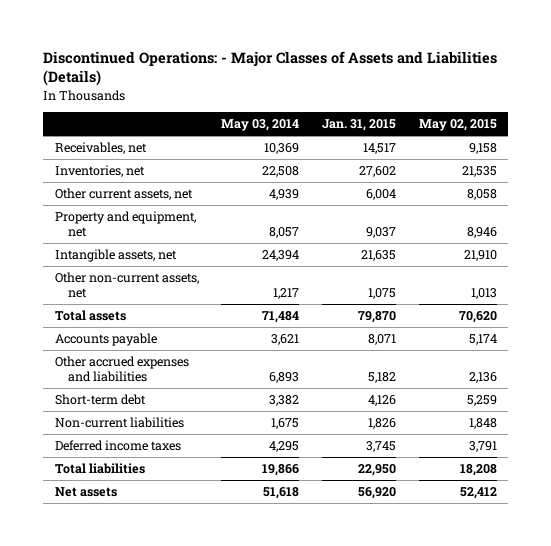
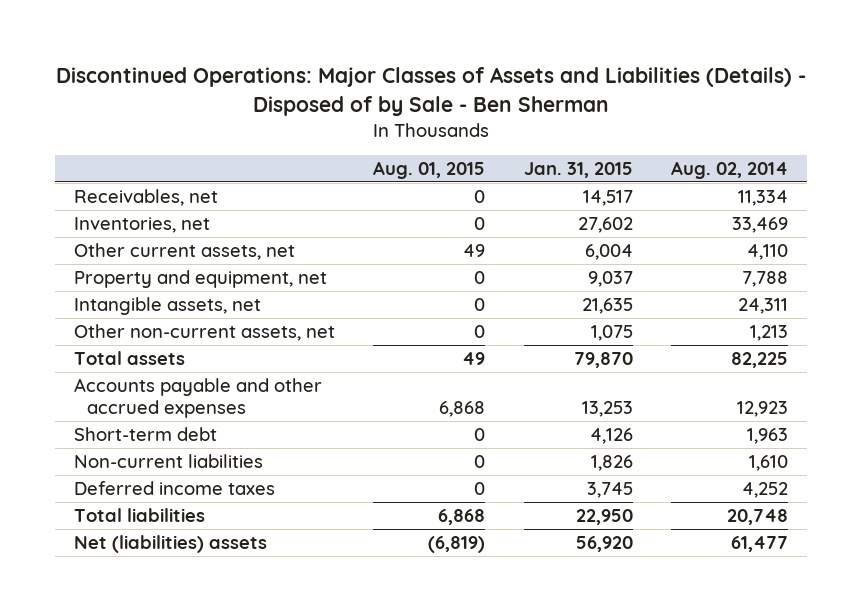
[43,50,498,87] Discontinued Operations: - Major Classes of Assets and Liabilities (Details) -> [56,67,807,116] Discontinued Operations: Major Classes of Assets and Liabilities (Details) - Disposed of by Sale - Ben Sherman
[221,119,300,132] May 03, 2014 -> none
[418,119,497,132] May 02, 2015 -> none
none -> [373,160,486,179] Aug. 01, 2015
none -> [671,160,789,179] Aug. 02, 2014
[54,355,189,383] Other accrued expenses and liabilities -> none
[54,332,157,346] Accounts payable -> [73,377,322,419] Accounts payable and other accrued expenses
[368,333,397,345] 8,071 -> [581,401,633,418] 13,253
[54,486,117,497] Net assets -> [73,534,267,553] Net (liabilities) assets

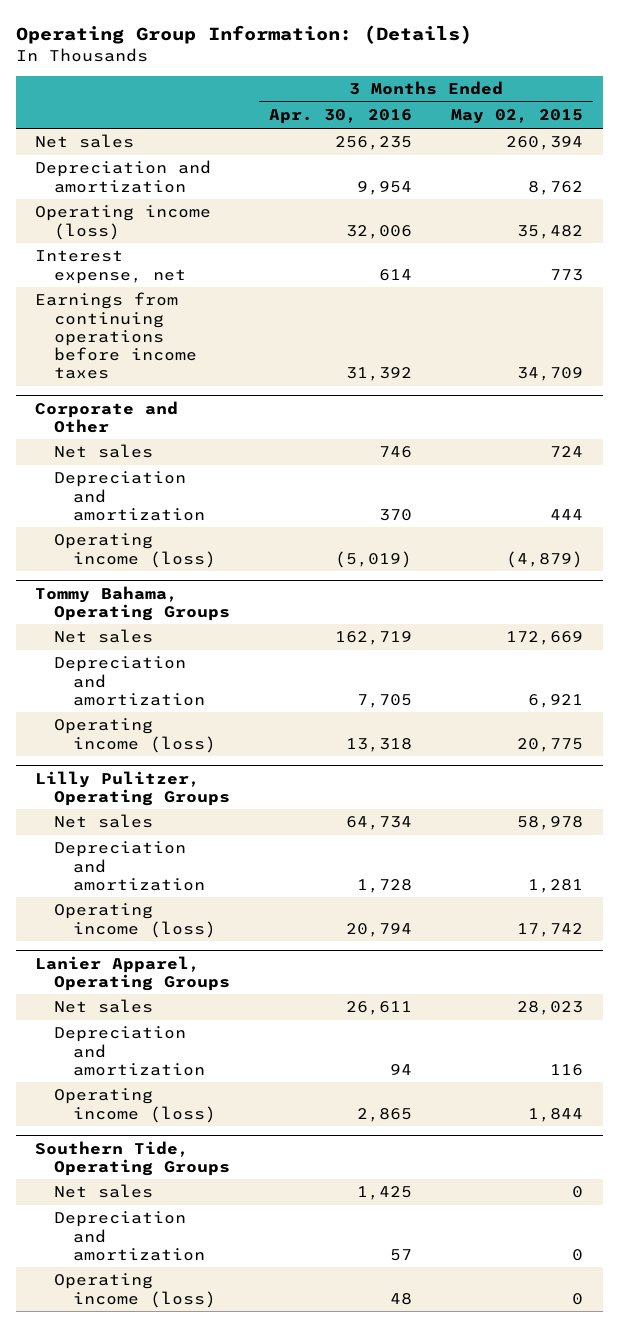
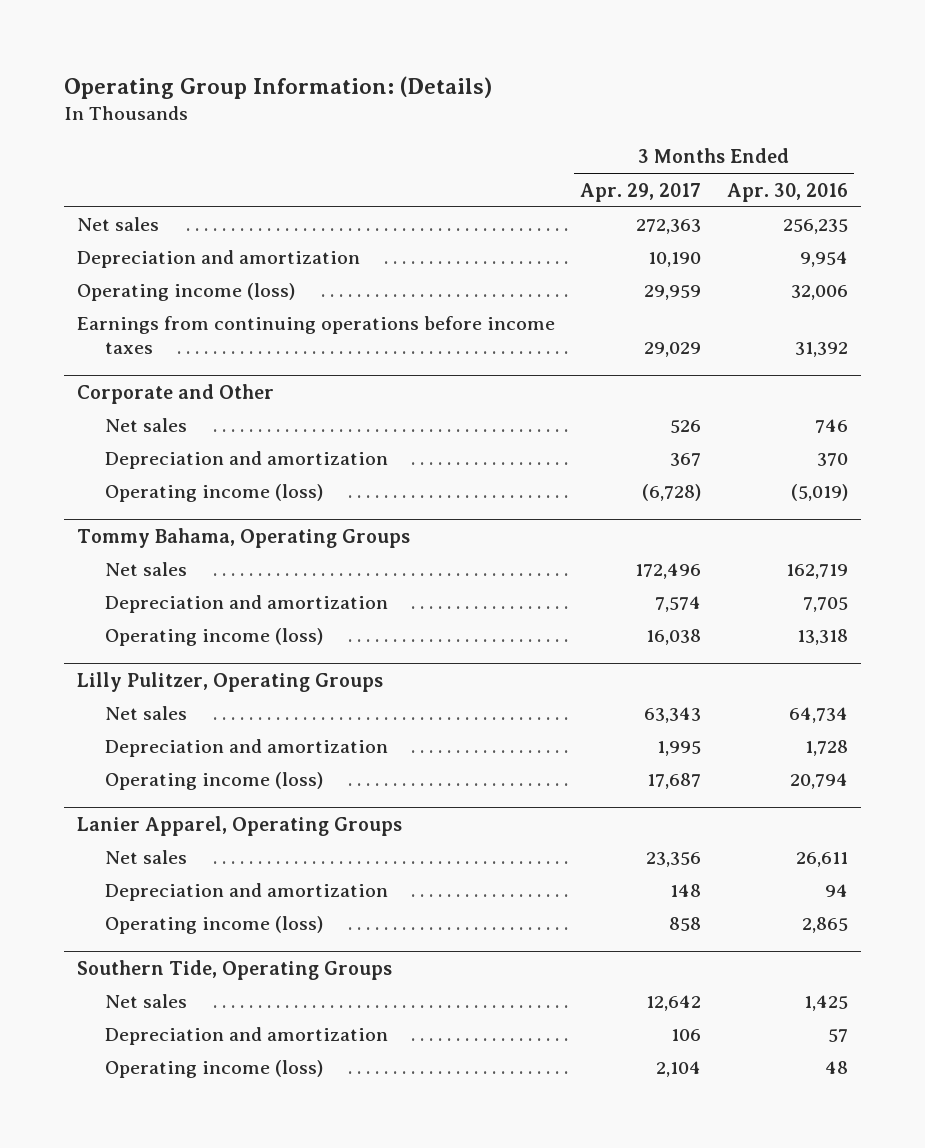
[451,109,584,125] May 02, 2015 -> none
none -> [580,182,702,202] Apr. 29, 2017
[35,250,187,284] Interest expense, net -> none

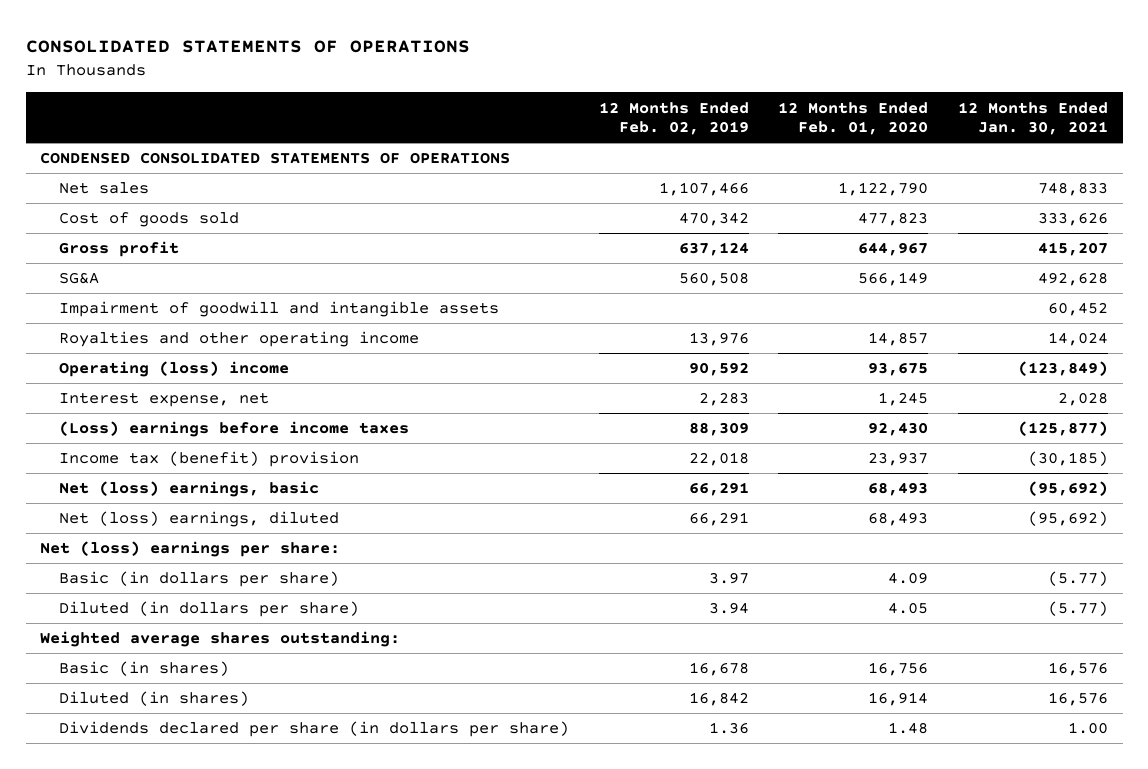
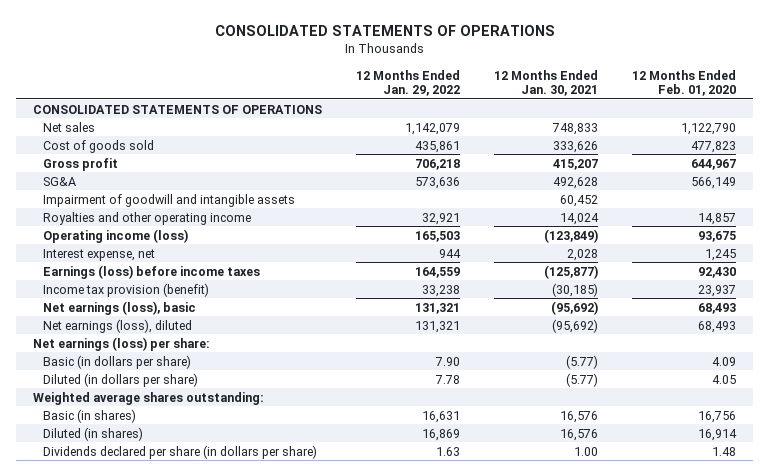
[598,101,749,136] 12 Months Ended Feb. 02, 2019 -> none
none -> [356,69,461,97] 12 Months Ended Jan. 29, 2022
[40,152,511,165] CONDENSED CONSOLIDATED STATEMENTS OF OPERATIONS -> [33,104,323,114] CONSOLIDATED STATEMENTS OF OPERATIONS
[59,361,290,378] Operating (loss) income -> [42,228,188,243] Operating income (loss)
[59,421,410,438] (Loss) earnings before income taxes -> [42,264,260,279] Earnings (loss) before income taxes
[59,451,360,468] Income tax (benefit) provision -> [42,282,209,297] Income tax provision (benefit)
[59,481,320,498] Net (loss) earnings, basic -> [42,300,196,315] Net earnings (loss), basic
[59,511,340,528] Net (loss) earnings, diluted -> [42,318,192,333] Net earnings (loss), diluted
[40,541,341,558] Net (loss) earnings per share: -> [33,336,211,351] Net earnings (loss) per share:

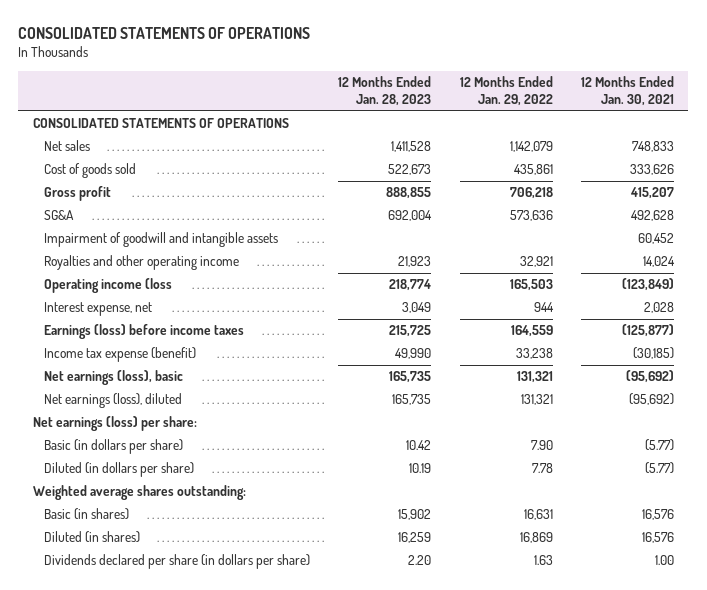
[632,69,737,97] 12 Months Ended Feb. 01, 2020 -> none
none -> [338,75,432,107] 12 Months Ended Jan. 28, 2023
[42,228,188,243] Operating income (loss) -> [44,278,173,294] Operating income (loss
[42,282,209,297] Income tax provision (benefit) -> [44,347,197,363] Income tax expense (benefit)

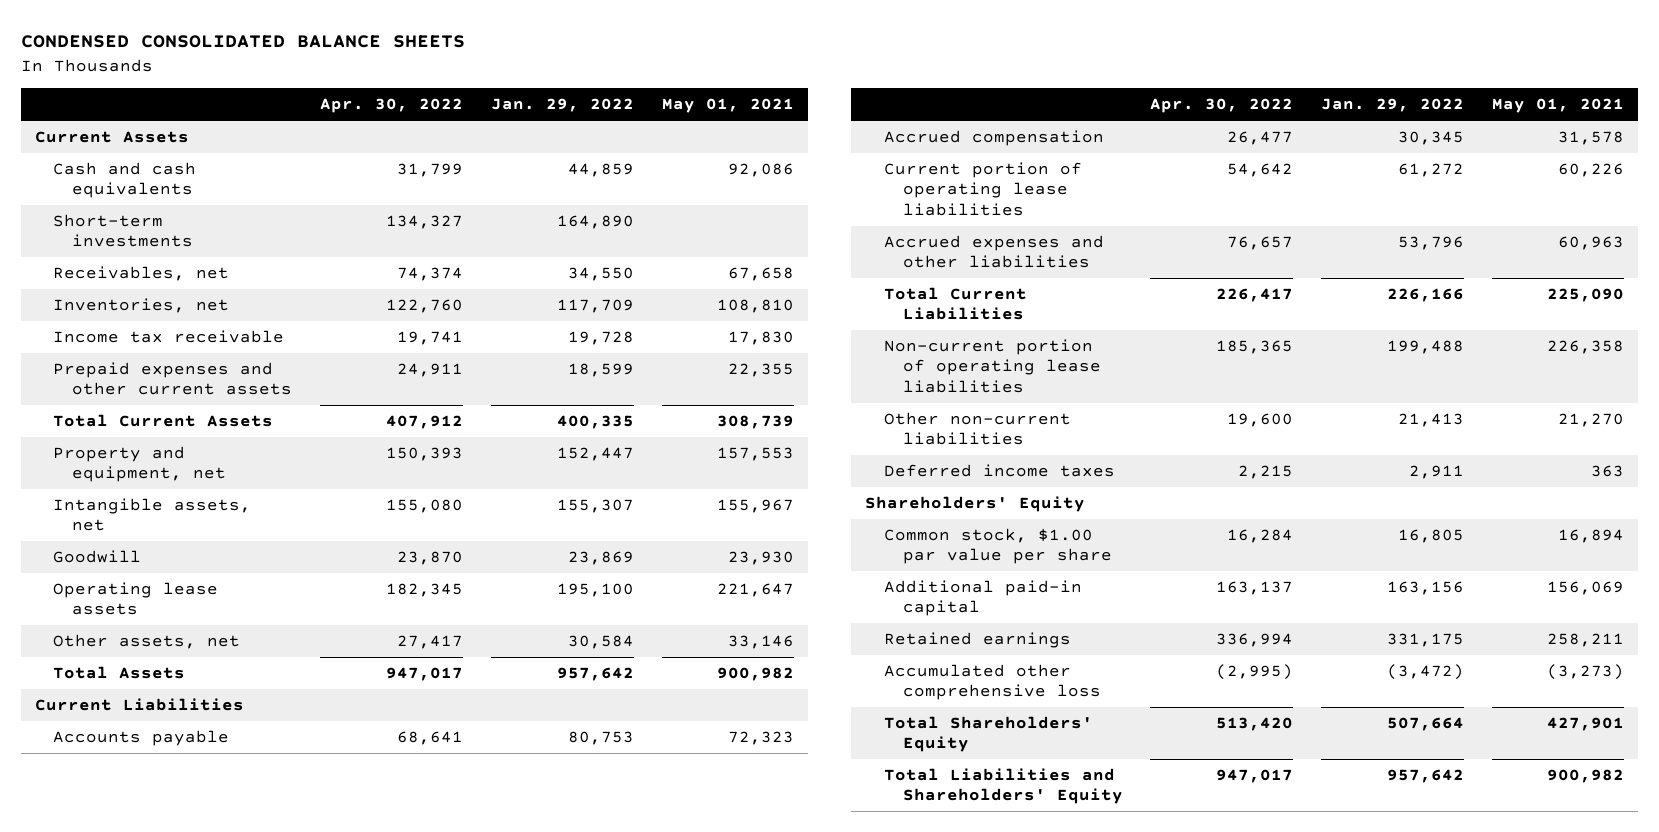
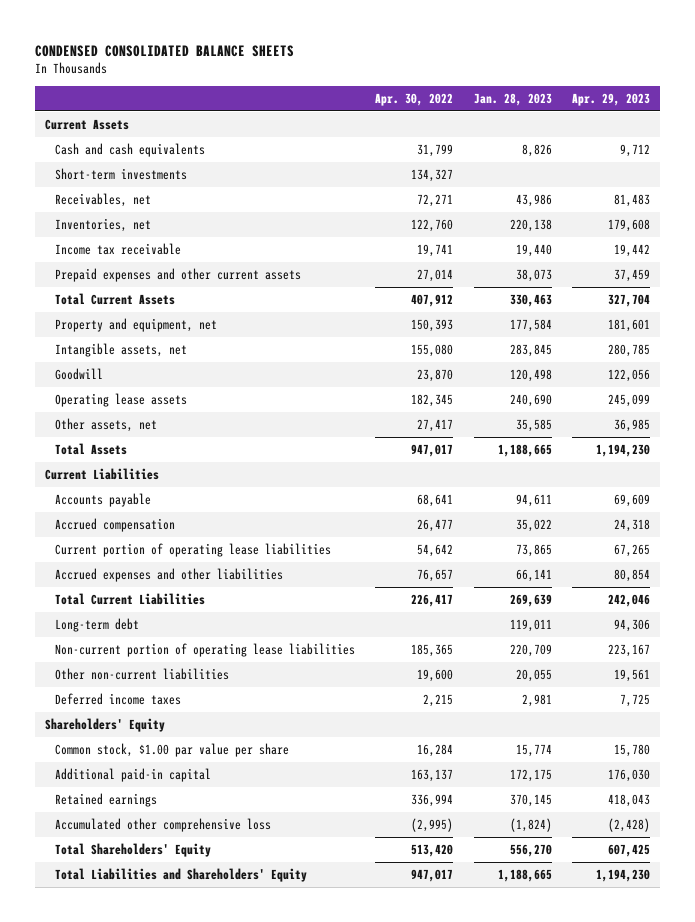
[491,98,635,113] Jan. 29, 2022 -> none
[661,98,794,114] May 01, 2021 -> none
none -> [473,93,552,107] Jan. 28, 2023
none -> [571,93,650,107] Apr. 29, 2023
[397,267,464,282] 74,374 -> [417,193,454,207] 72,271
[397,363,464,378] 24,911 -> [417,268,454,282] 27,014
none -> [55,617,140,632] Long-term debt

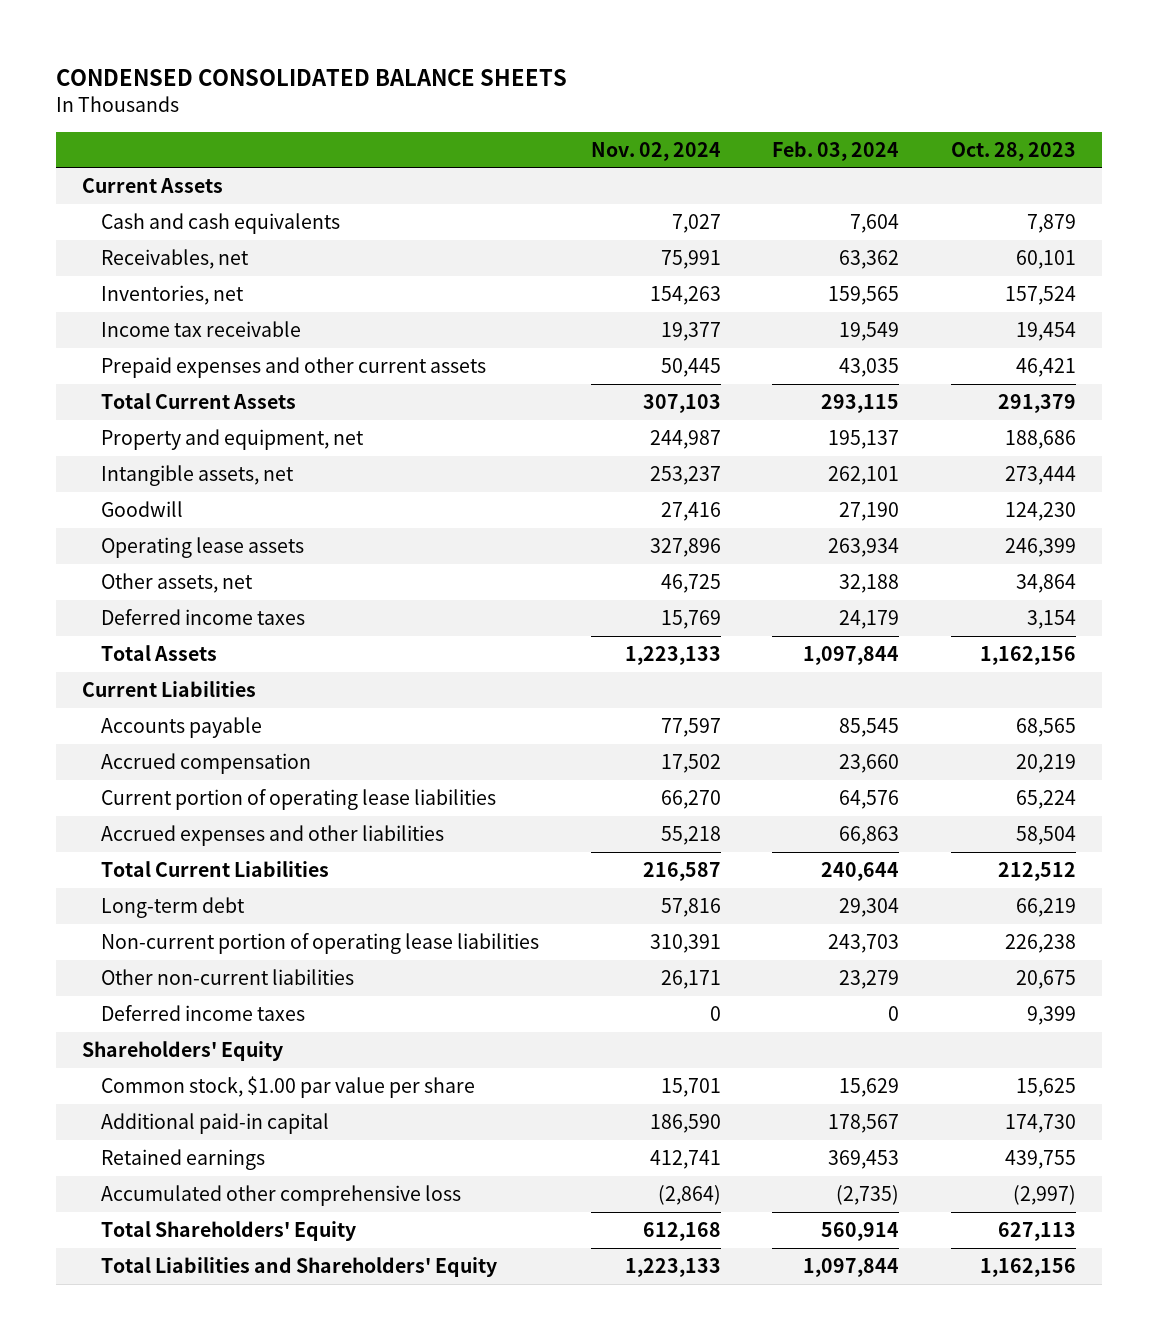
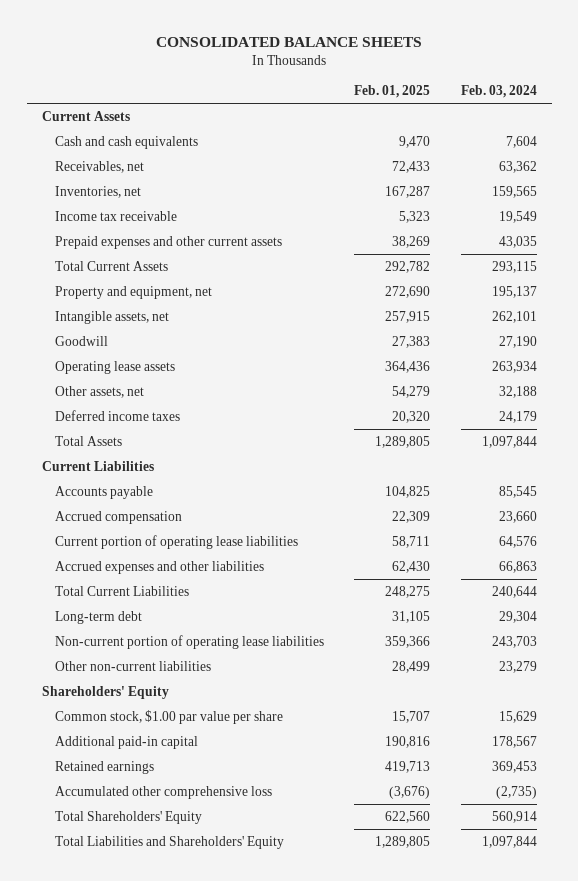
[56,69,568,87] CONDENSED CONSOLIDATED BALANCE SHEETS -> [156,37,423,48] CONSOLIDATED BALANCE SHEETS
[590,141,721,161] Nov. 02, 2024 -> none
[951,141,1077,161] Oct. 28, 2023 -> none
none -> [354,85,431,99] Feb. 01, 2025
[100,1005,305,1022] Deferred income taxes -> none

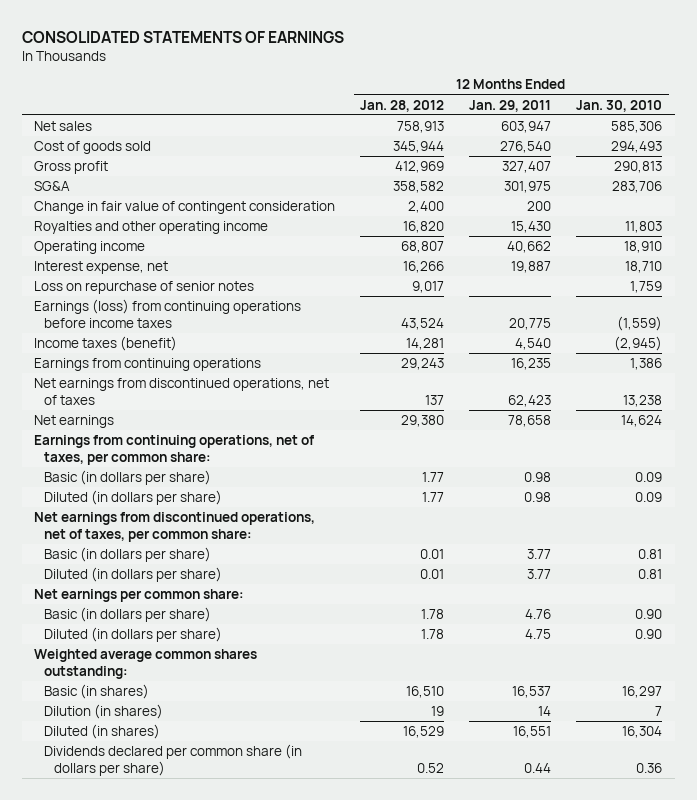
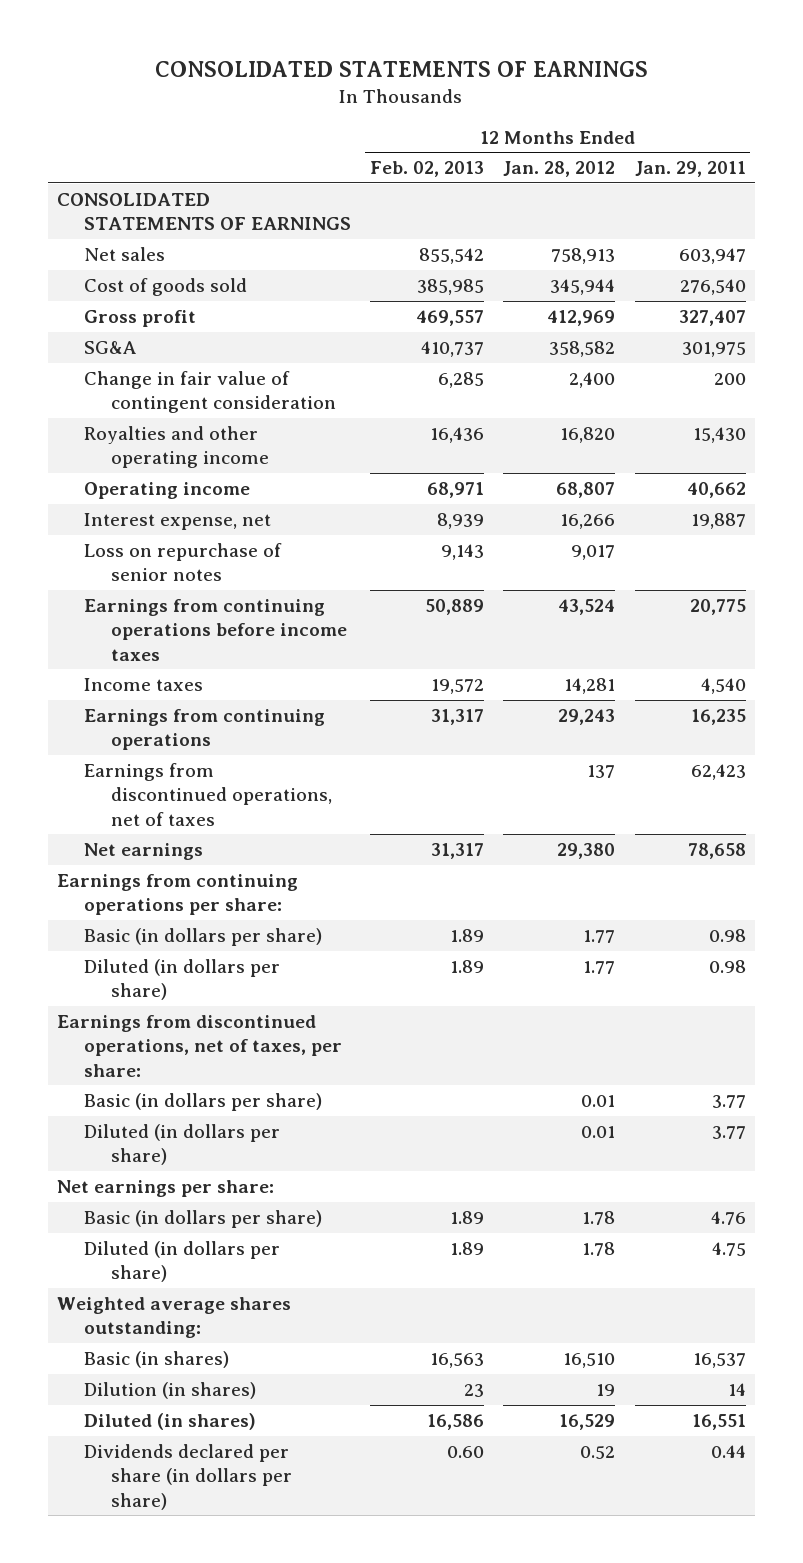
[576,99,663,112] Jan. 30, 2010 -> none
none -> [370,161,485,178] Feb. 02, 2013
none -> [57,192,352,231] CONSOLIDATED STATEMENTS OF EARNINGS
[34,299,302,328] Earnings (loss) from continuing operations before income taxes -> [84,598,348,661] Earnings from continuing operations before income taxes
[34,336,178,352] Income taxes (benefit) -> [84,677,204,691] Income taxes
[34,378,330,405] Net earnings from discontinued operations, net of taxes -> [84,762,333,826] Earnings from discontinued operations, net of taxes
[34,435,315,465] Earnings from continuing operations, net of taxes, per common share: -> [57,873,299,916] Earnings from continuing operations per share:
[34,512,316,542] Net earnings from discontinued operations, net of taxes, per common share: -> [57,1014,343,1077] Earnings from discontinued operations, net of taxes, per share:
[34,589,245,603] Net earnings per common share: -> [57,1179,275,1197] Net earnings per share:
[34,649,258,679] Weighted average common shares outstanding: -> [57,1296,292,1339] Weighted average shares outstanding:
[44,744,303,776] Dividends declared per common share (in dollars per share) -> [84,1443,293,1510] Dividends declared per share (in dollars per share)

